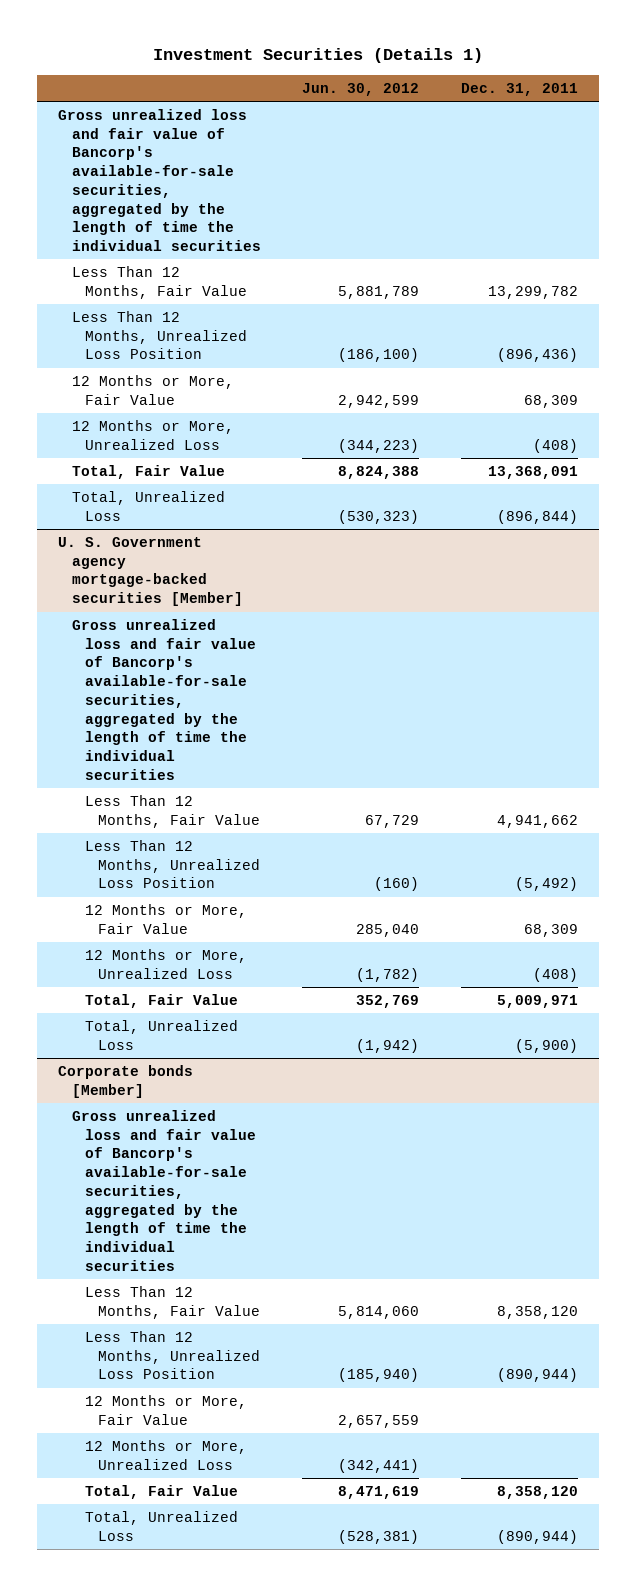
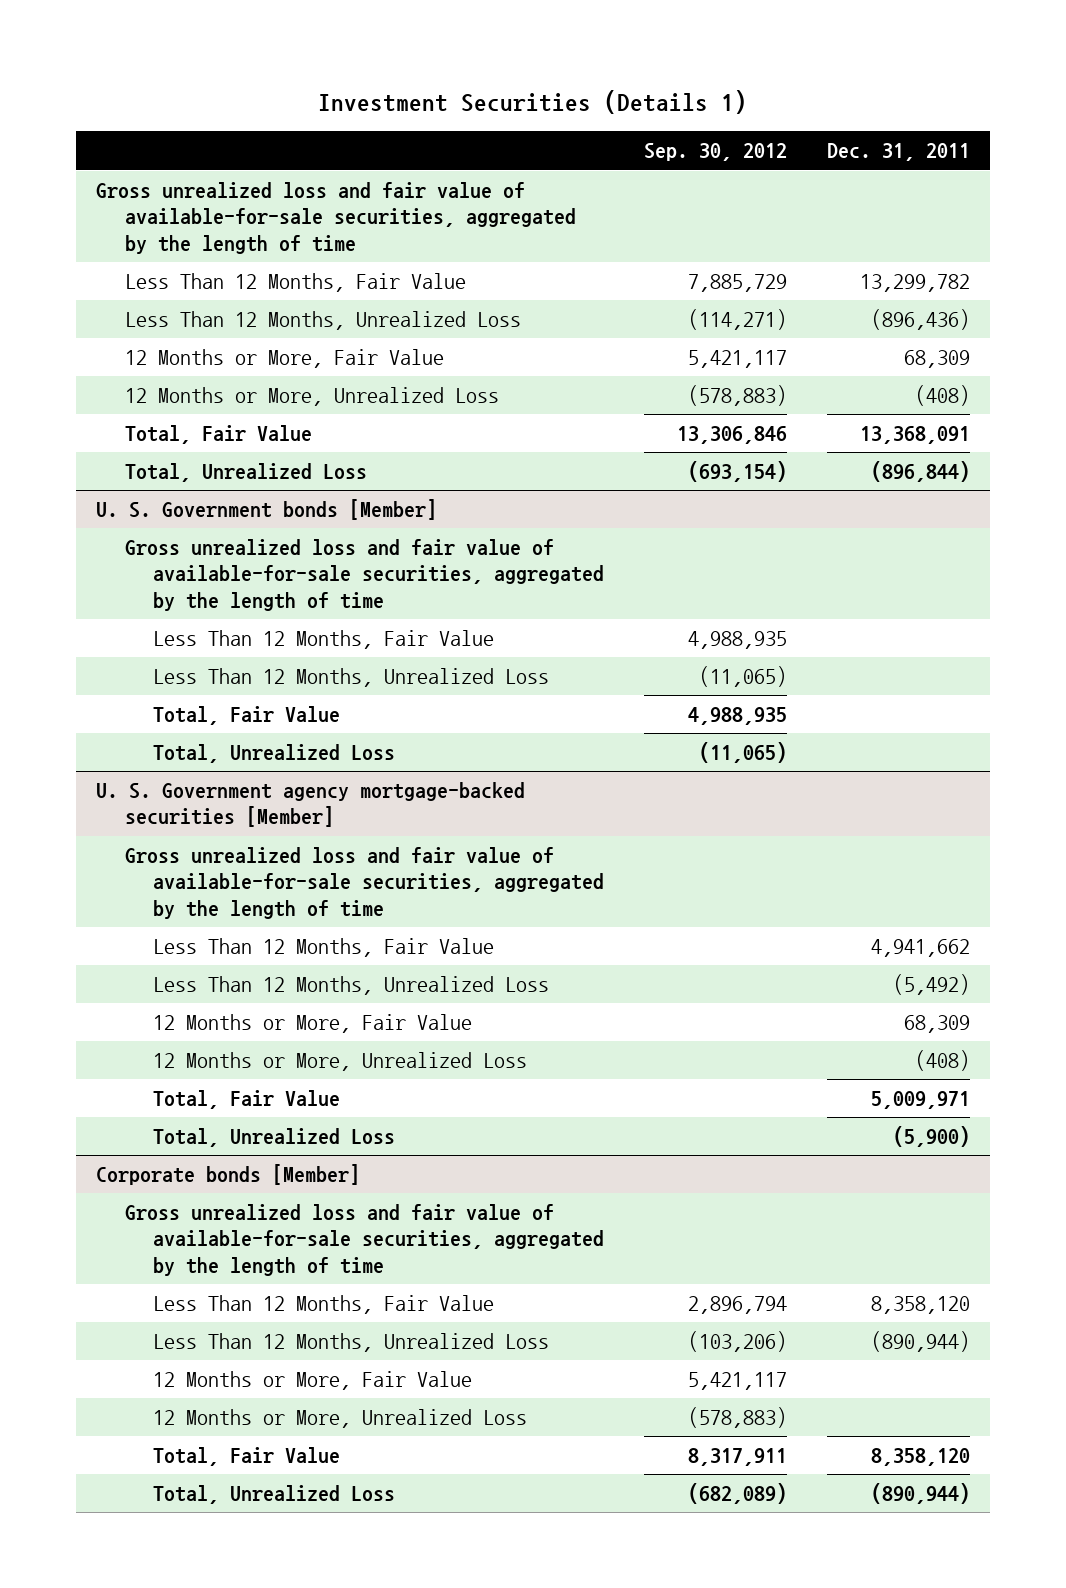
[302,82,420,96] Jun. 30, 2012 -> none
none -> [644,143,788,162] Sep. 30, 2012
[58,109,261,252] Gross unrealized loss and fair value of Bancorp's available-for-sale securities, aggregated by the length of time the individual securities -> [95,182,576,254] Gross unrealized loss and fair value of available-for-sale securities, aggregated by the length of time
[71,311,247,360] Less Than 12 Months, Unrealized Loss Position -> [124,311,521,331] Less Than 12 Months, Unrealized Loss
none -> [95,499,437,521] U. S. Government bonds [Member]
none -> [124,539,605,611] Gross unrealized loss and fair value of available-for-sale securities, aggregated by the length of time
none -> [153,630,495,650] Less Than 12 Months, Fair Value
none -> [153,668,550,688] Less Than 12 Months, Unrealized Loss
none -> [153,706,341,726] Total, Fair Value
none -> [153,744,396,764] Total, Unrealized Loss
[71,619,256,780] Gross unrealized loss and fair value of Bancorp's available-for-sale securities, aggregated by the length of time the individual securities -> [124,847,605,919] Gross unrealized loss and fair value of available-for-sale securities, aggregated by the length of time
[84,840,261,889] Less Than 12 Months, Unrealized Loss Position -> [153,976,550,996] Less Than 12 Months, Unrealized Loss
[71,1110,256,1271] Gross unrealized loss and fair value of Bancorp's available-for-sale securities, aggregated by the length of time the individual securities -> [124,1204,605,1276] Gross unrealized loss and fair value of available-for-sale securities, aggregated by the length of time
[84,1331,261,1380] Less Than 12 Months, Unrealized Loss Position -> [153,1333,550,1353] Less Than 12 Months, Unrealized Loss

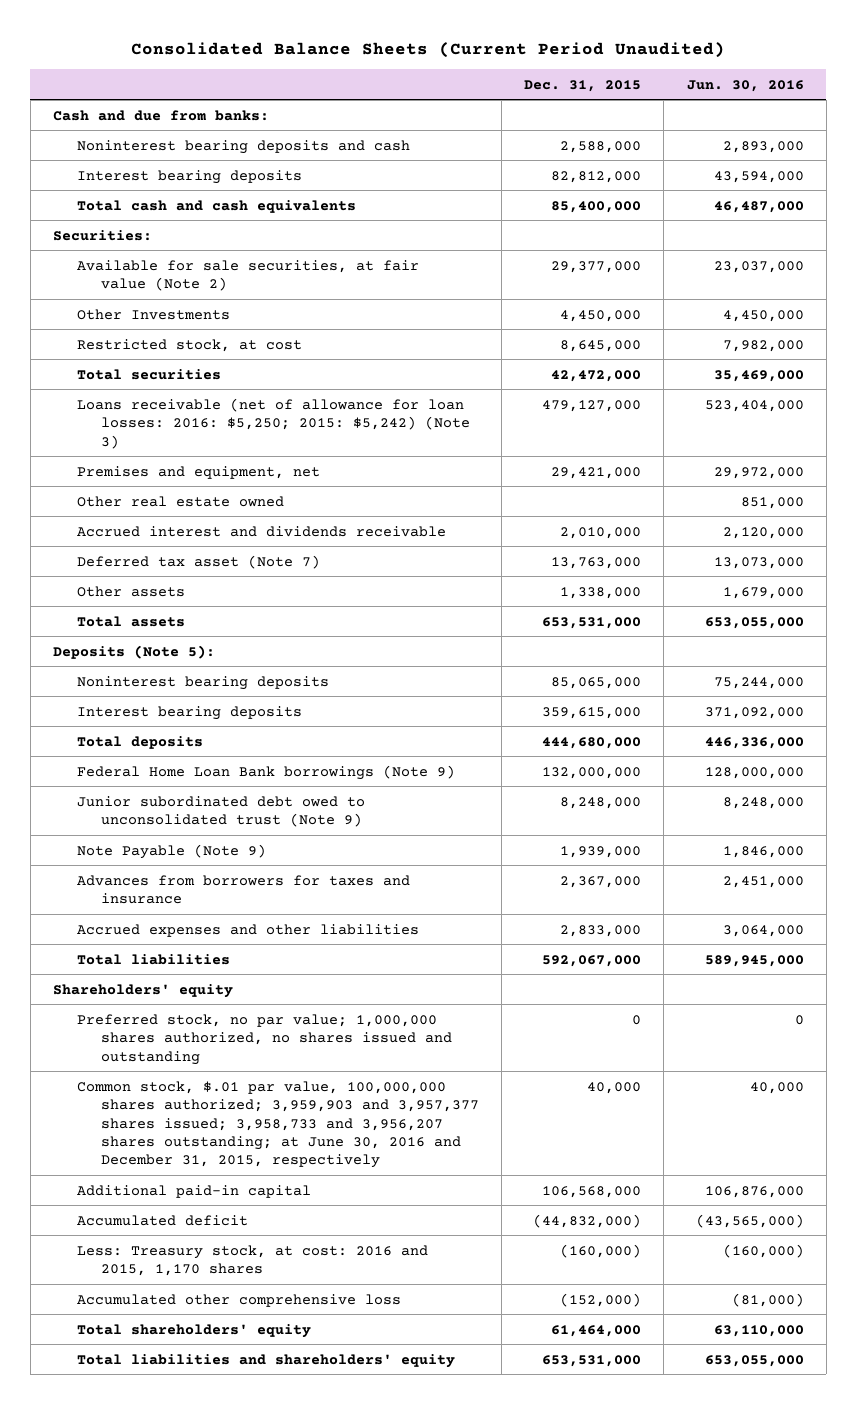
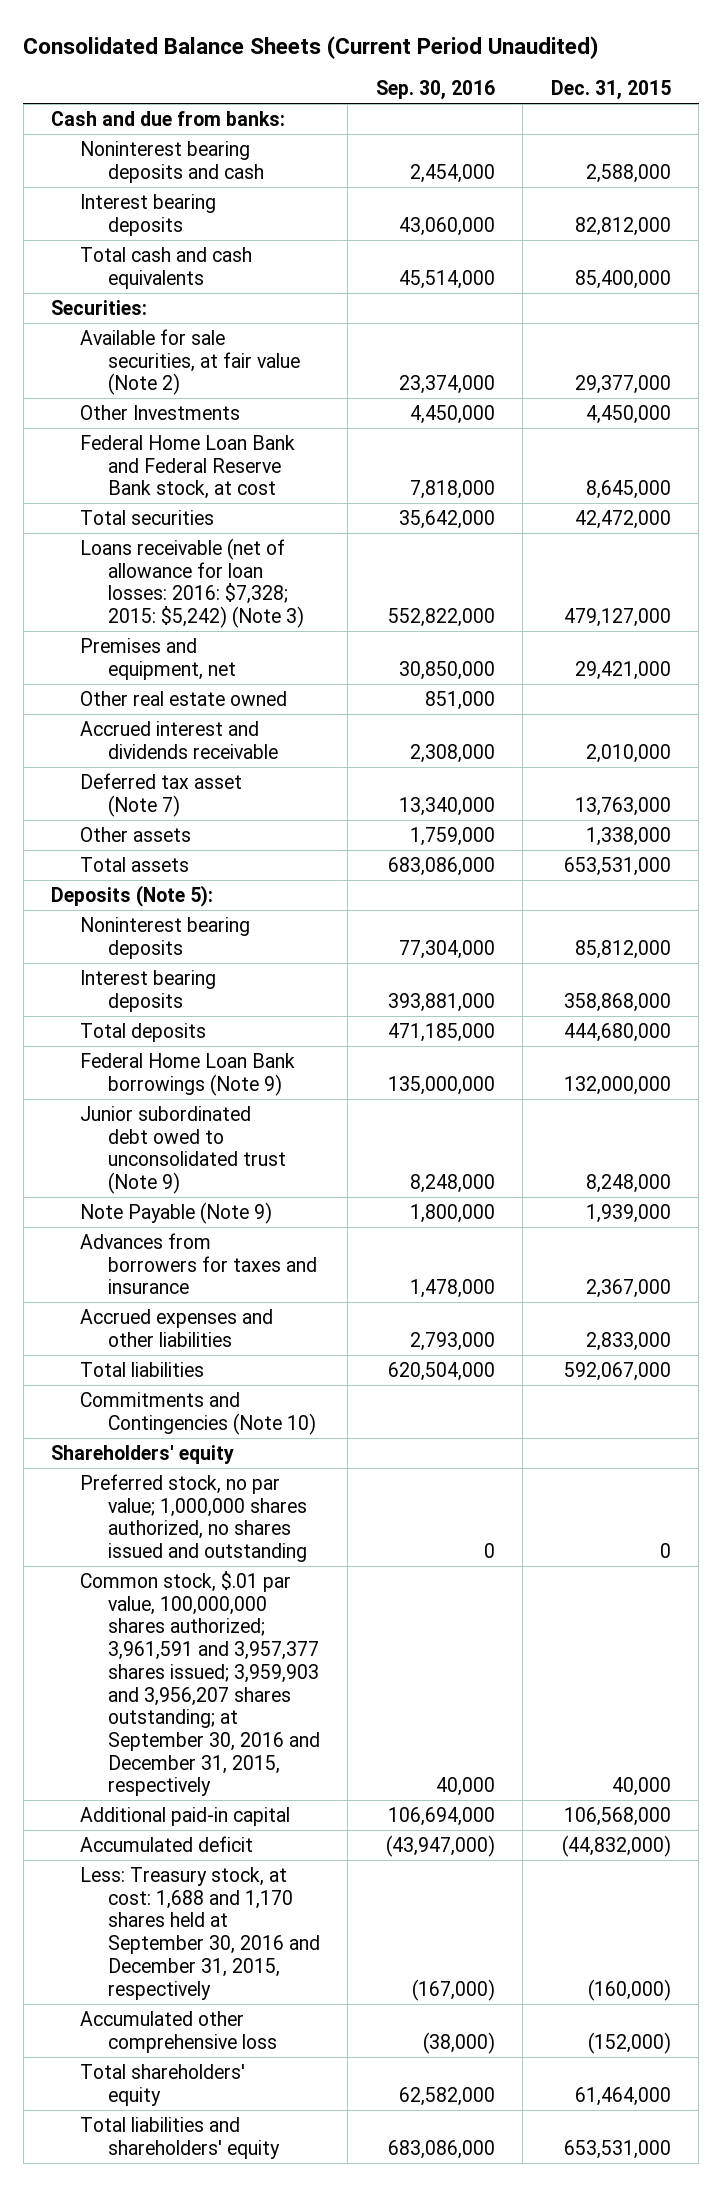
[686,79,804,92] Jun. 30, 2016 -> none
none -> [375,80,495,101] Sep. 30, 2016
[76,338,302,352] Restricted stock, at cost -> [79,434,295,500] Federal Home Loan Bank and Federal Reserve Bank stock, at cost
[76,397,470,449] Loans receivable (net of allowance for loan losses: 2016: $5,250; 2015: $5,242) (Note 3) -> [79,537,304,629] Loans receivable (net of allowance for loan losses: 2016: $7,328; 2015: $5,242) (Note 3)
[551,676,642,689] 85,065,000 -> [574,939,671,959] 85,812,000
[542,706,642,719] 359,615,000 -> [563,992,671,1012] 358,868,000
none -> [79,1391,316,1435] Commitments and Contingencies (Note 10)
[76,1080,479,1169] Common stock, $.01 par value, 100,000,000 shares authorized; 3,959,903 and 3,957,377 shares issued; 3,958,733 and 3,956,207 shares outstanding; at June 30, 2016 and December 31, 2015, respectively -> [79,1570,320,1797] Common stock, $.01 par value, 100,000,000 shares authorized; 3,961,591 and 3,957,377 shares issued; 3,959,903 and 3,956,207 shares outstanding; at September 30, 2016 and December 31, 2015, respectively
[76,1244,428,1277] Less: Treasury stock, at cost: 2016 and 2015, 1,170 shares -> [79,1866,320,2000] Less: Treasury stock, at cost: 1,688 and 1,170 shares held at September 30, 2016 and December 31, 2015, respectively

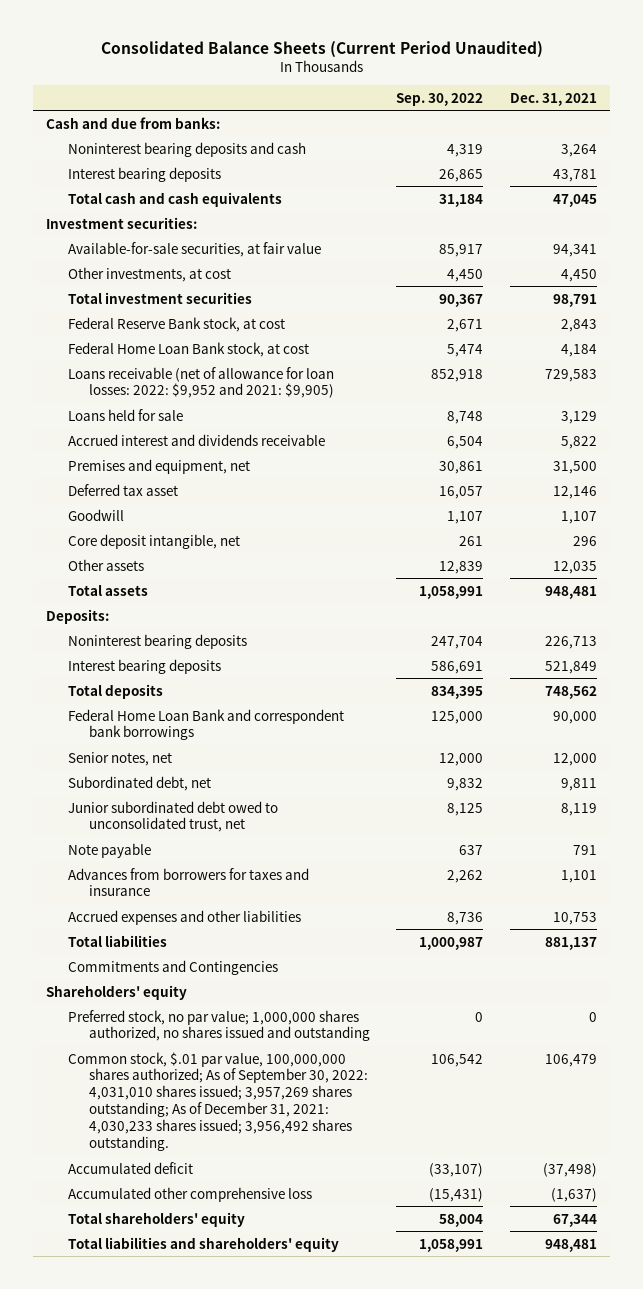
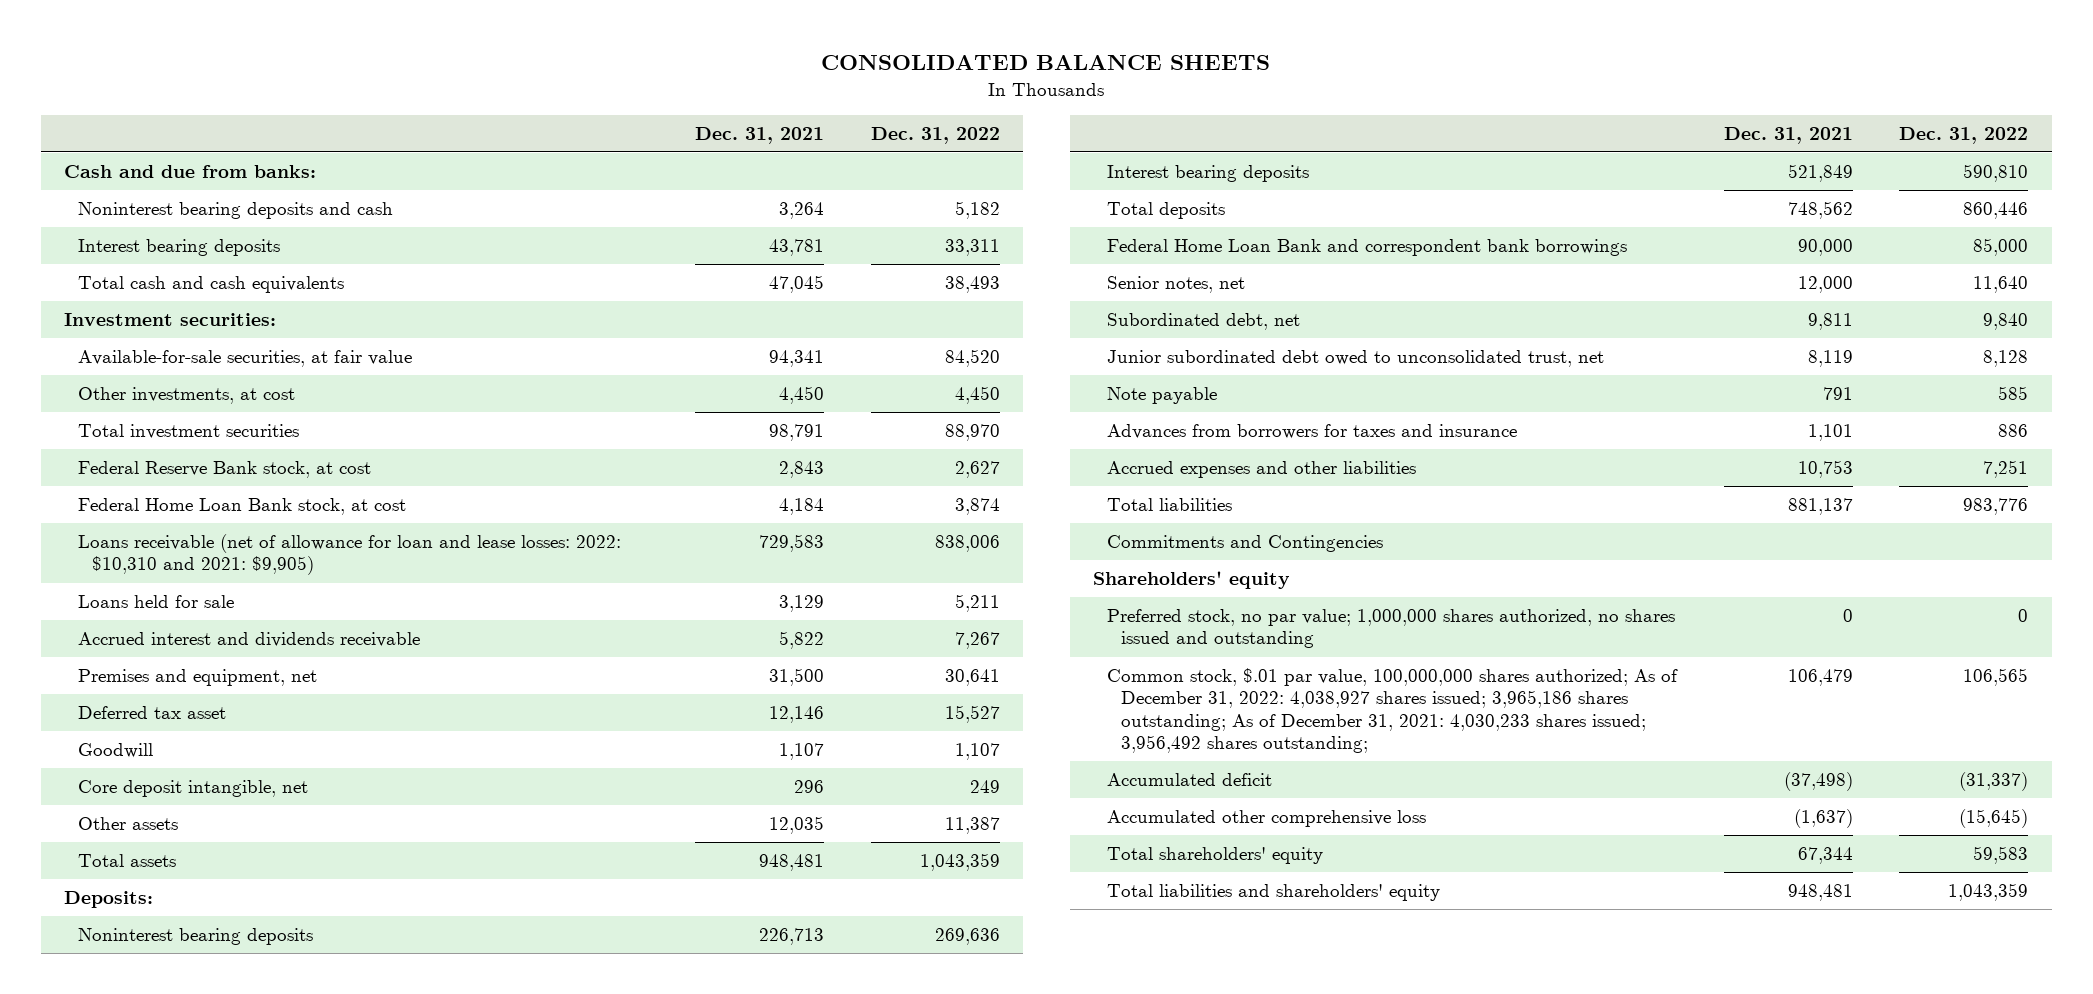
[100,40,543,58] Consolidated Balance Sheets (Current Period Unaudited) -> [821,55,1271,71] CONSOLIDATED BALANCE SHEETS
[396,92,484,106] Sep. 30, 2022 -> none
none -> [870,126,1000,144] Dec. 31, 2022
[67,366,334,399] Loans receivable (net of allowance for loan losses: 2022: $9,952 and 2021: $9,905) -> [78,534,622,576] Loans receivable (net of allowance for loan and lease losses: 2022: $10,310 and 2021: $9,905)
[67,1051,368,1151] Common stock, $.01 par value, 100,000,000 shares authorized; As of September 30, 2022: 4,031,010 shares issued; 3,957,269 shares outstanding; As of December 31, 2021: 4,030,233 shares issued; 3,956,492 shares outstanding. -> [1107,668,1679,754] Common stock, $.01 par value, 100,000,000 shares authorized; As of December 31, 2022: 4,038,927 shares issued; 3,965,186 shares outstanding; As of December 31, 2021: 4,030,233 shares issued; 3,956,492 shares outstanding;

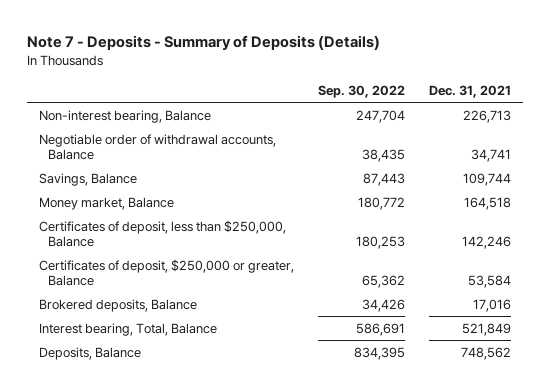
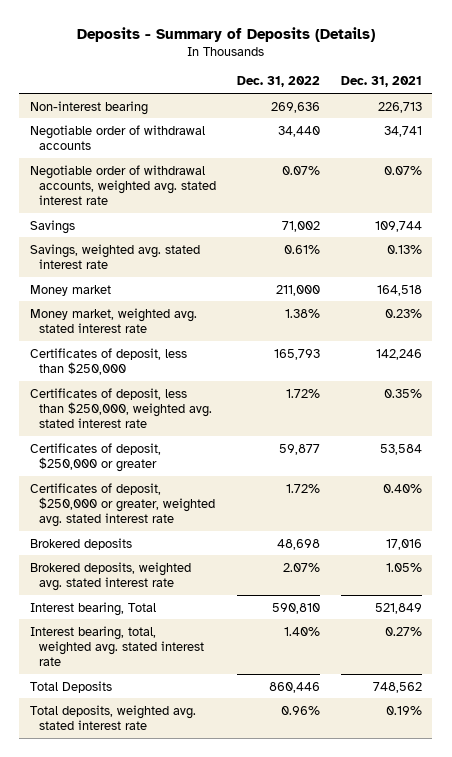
[26,34,380,50] Note 7 - Deposits - Summary of Deposits (Details) -> [76,26,375,42] Deposits - Summary of Deposits (Details)
[317,84,405,98] Sep. 30, 2022 -> none
none -> [237,76,321,88] Dec. 31, 2022
[38,109,211,123] Non-interest bearing, Balance -> [29,100,148,115] Non-interest bearing
[38,133,276,160] Negotiable order of withdrawal accounts, Balance -> [29,124,205,150] Negotiable order of withdrawal accounts
none -> [29,164,217,206] Negotiable order of withdrawal accounts, weighted avg. stated interest rate
[38,172,137,186] Savings, Balance -> [29,219,75,234] Savings
none -> [29,243,200,269] Savings, weighted avg. stated interest rate
[38,196,174,210] Money market, Balance -> [29,284,111,296] Money market
none -> [29,307,197,333] Money market, weighted avg. stated interest rate
[38,219,286,247] Certificates of deposit, less than $250,000, Balance -> [29,347,187,375] Certificates of deposit, less than $250,000
none -> [29,387,213,429] Certificates of deposit, less than $250,000, weighted avg. stated interest rate
[38,258,294,286] Certificates of deposit, $250,000 or greater, Balance -> [29,442,161,472] Certificates of deposit, $250,000 or greater
none -> [29,482,216,528] Certificates of deposit, $250,000 or greater, weighted avg. stated interest rate
[38,298,197,312] Brokered deposits, Balance -> [29,537,132,550] Brokered deposits
none -> [29,561,191,591] Brokered deposits, weighted avg. stated interest rate
[38,322,217,336] Interest bearing, Total, Balance -> [29,601,156,616] Interest bearing, Total
none -> [29,625,205,667] Interest bearing, total, weighted avg. stated interest rate
[38,346,141,360] Deposits, Balance -> [29,680,112,693] Total Deposits
none -> [29,704,196,730] Total deposits, weighted avg. stated interest rate

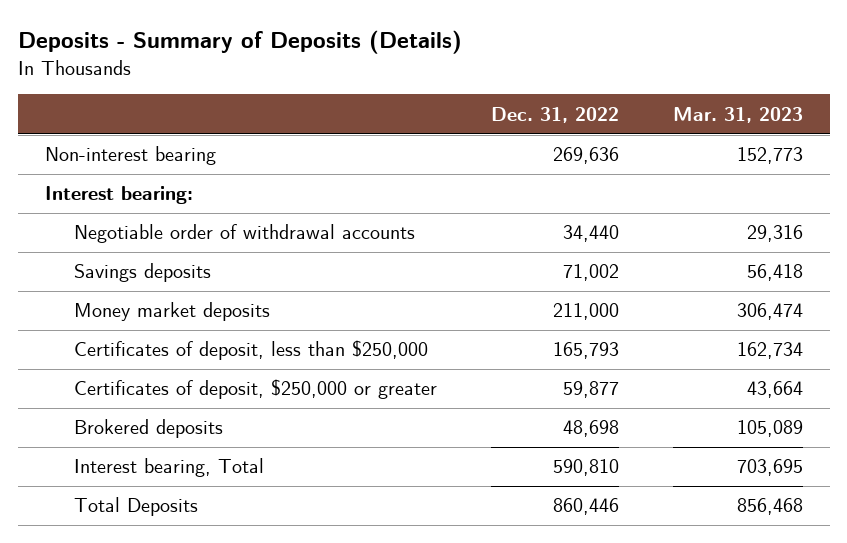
[340,76,422,88] Dec. 31, 2021 -> none
none -> [672,106,803,123] Mar. 31, 2023
none -> [44,186,193,205] Interest bearing:
[29,164,217,206] Negotiable order of withdrawal accounts, weighted avg. stated interest rate -> none
[29,243,200,269] Savings, weighted avg. stated interest rate -> none
[29,307,197,333] Money market, weighted avg. stated interest rate -> none
[29,219,75,234] Savings -> [73,263,211,283] Savings deposits
[29,284,111,296] Money market -> [73,302,270,322] Money market deposits
[29,387,213,429] Certificates of deposit, less than $250,000, weighted avg. stated interest rate -> none
[29,482,216,528] Certificates of deposit, $250,000 or greater, weighted avg. stated interest rate -> none
[29,561,191,591] Brokered deposits, weighted avg. stated interest rate -> none
[29,625,205,667] Interest bearing, total, weighted avg. stated interest rate -> none
[29,704,196,730] Total deposits, weighted avg. stated interest rate -> none

